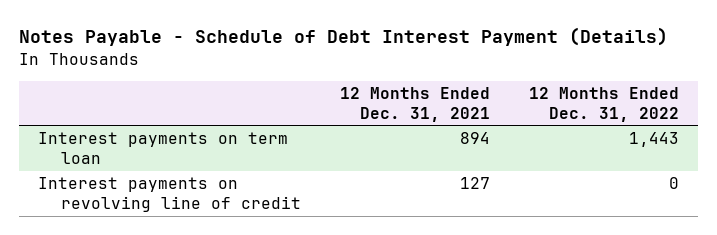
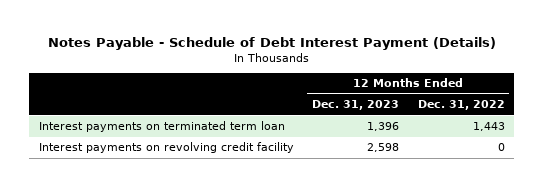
[339,86,490,122] 12 Months Ended Dec. 31, 2021 -> none
none -> [312,100,400,111] Dec. 31, 2023
[38,132,289,165] Interest payments on term loan -> [38,121,285,133] Interest payments on terminated term loan
[38,177,301,213] Interest payments on revolving line of credit -> [38,142,294,154] Interest payments on revolving credit facility

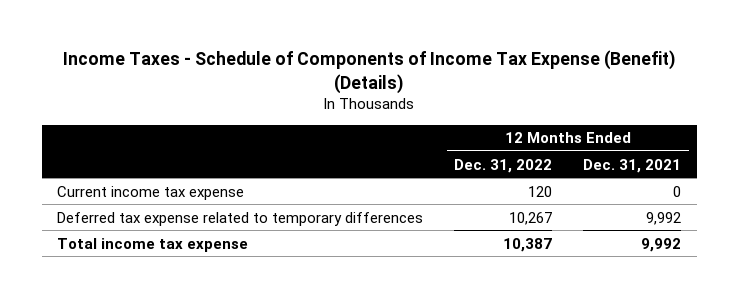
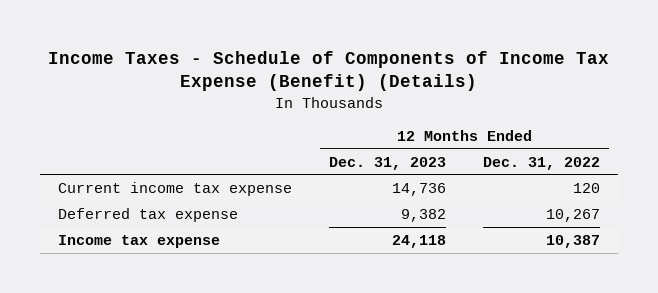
[583,158,682,173] Dec. 31, 2021 -> none
none -> [329,156,447,170] Dec. 31, 2023
[57,211,424,226] Deferred tax expense related to temporary differences -> [58,207,239,222] Deferred tax expense
[57,237,249,252] Total income tax expense -> [58,234,221,248] Income tax expense

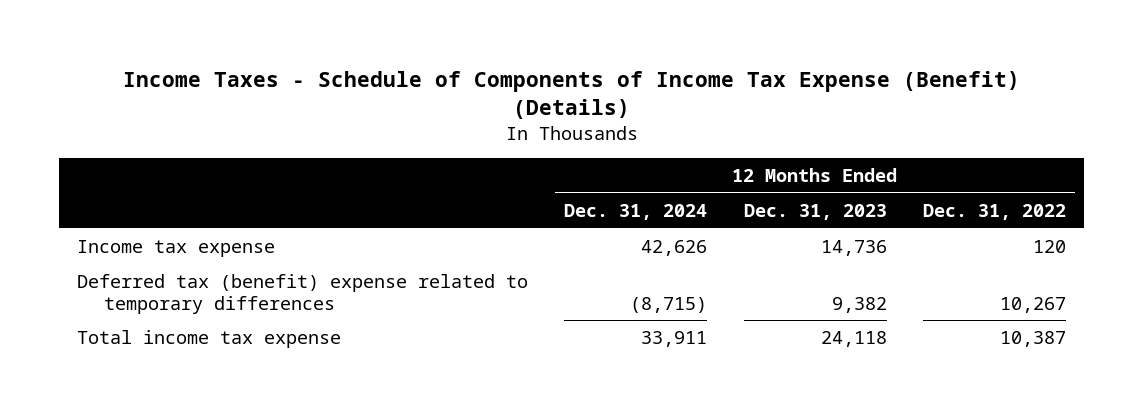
none -> [564,203,708,220] Dec. 31, 2024
[58,181,293,196] Current income tax expense -> [76,239,275,257] Income tax expense
[58,207,239,222] Deferred tax expense -> [76,273,528,314] Deferred tax (benefit) expense related to temporary differences
[58,234,221,248] Income tax expense -> [76,329,341,348] Total income tax expense

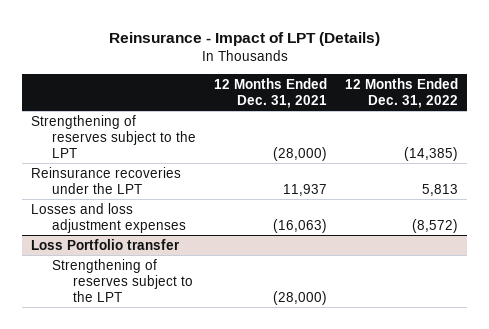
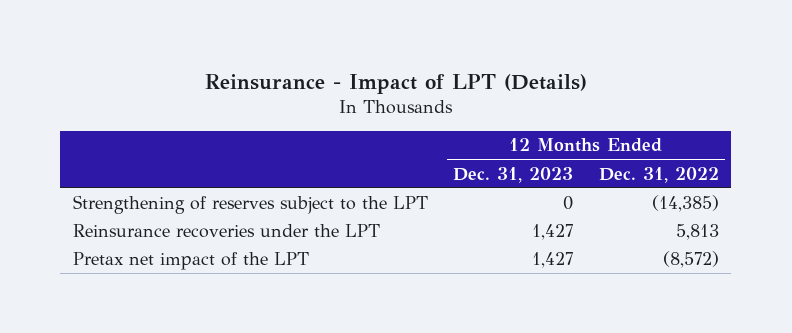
[214,77,328,108] 12 Months Ended Dec. 31, 2021 -> none
none -> [453,166,574,183] Dec. 31, 2023
[30,238,180,250] Loss Portfolio transfer -> none
[52,258,194,302] Strengthening of reserves subject to the LPT -> none
[30,202,187,233] Losses and loss adjustment expenses -> [73,252,310,271] Pretax net impact of the LPT

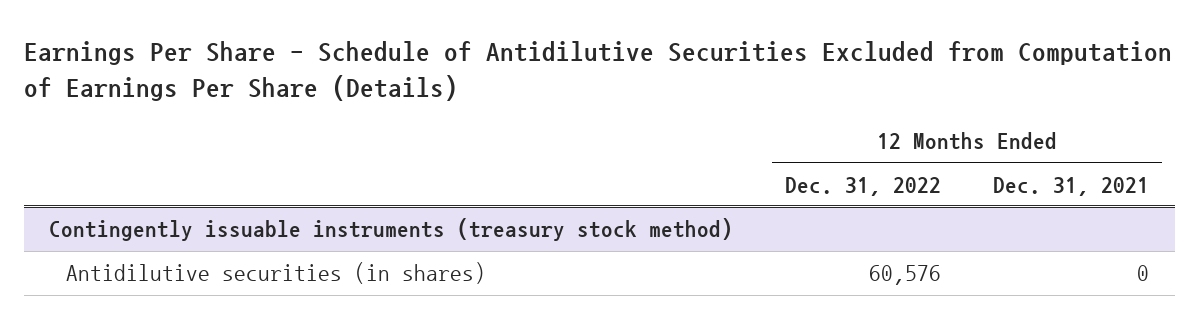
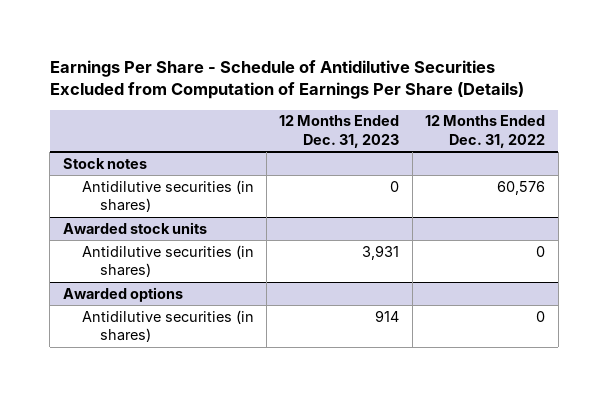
[993,176,1150,196] Dec. 31, 2021 -> none
none -> [279,115,400,149] 12 Months Ended Dec. 31, 2023
[49,218,734,242] Contingently issuable instruments (treasury stock method) -> [62,157,147,169] Stock notes
none -> [62,221,207,234] Awarded stock units
none -> [81,244,254,278] Antidilutive securities (in shares)
none -> [62,286,183,302] Awarded options
none -> [81,309,254,343] Antidilutive securities (in shares)

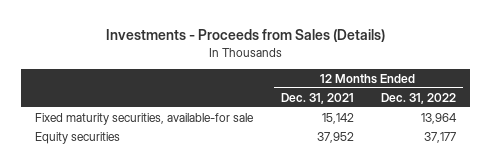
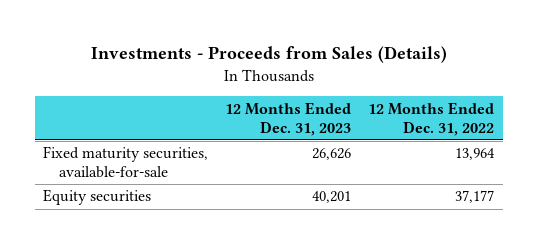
[280,92,354,104] Dec. 31, 2021 -> none
none -> [225,101,352,136] 12 Months Ended Dec. 31, 2023
[34,112,254,125] Fixed maturity securities, available-for sale -> [43,146,209,179] Fixed maturity securities, available-for-sale

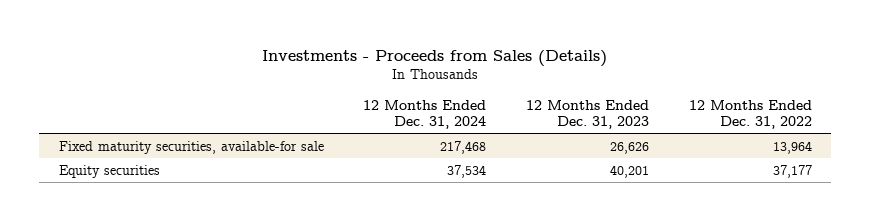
none -> [363,99,487,129] 12 Months Ended Dec. 31, 2024
[43,146,209,179] Fixed maturity securities, available-for-sale -> [58,141,324,155] Fixed maturity securities, available-for sale

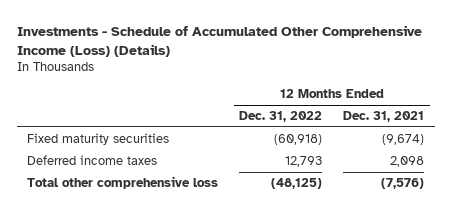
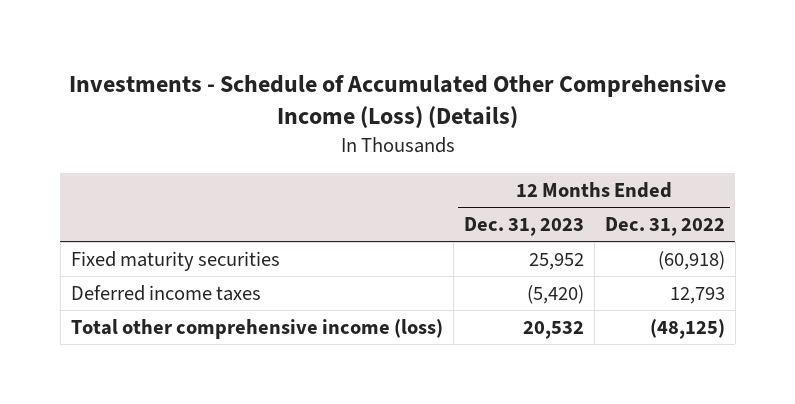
[343,111,425,123] Dec. 31, 2021 -> none
none -> [463,217,584,237] Dec. 31, 2023
[27,176,219,190] Total other comprehensive loss -> [70,318,443,339] Total other comprehensive income (loss)

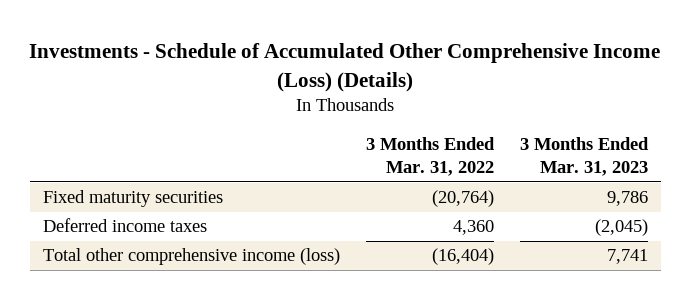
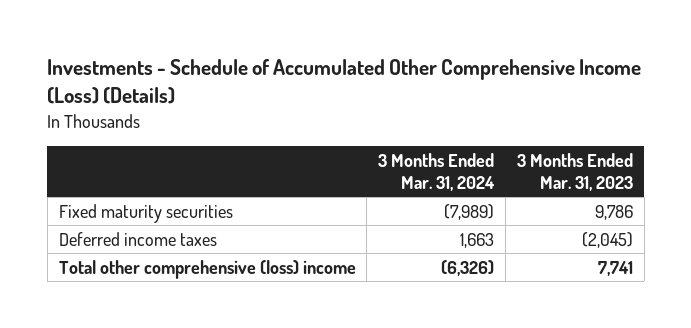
[365,137,495,177] 3 Months Ended Mar. 31, 2022 -> none
none -> [378,152,496,191] 3 Months Ended Mar. 31, 2024
[42,248,340,266] Total other comprehensive income (loss) -> [58,259,356,279] Total other comprehensive (loss) income

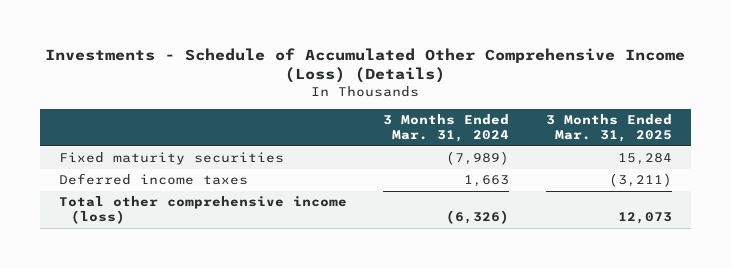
[516,152,633,191] 3 Months Ended Mar. 31, 2023 -> none
none -> [546,114,673,143] 3 Months Ended Mar. 31, 2025
[58,259,356,279] Total other comprehensive (loss) income -> [58,196,347,225] Total other comprehensive income (loss)

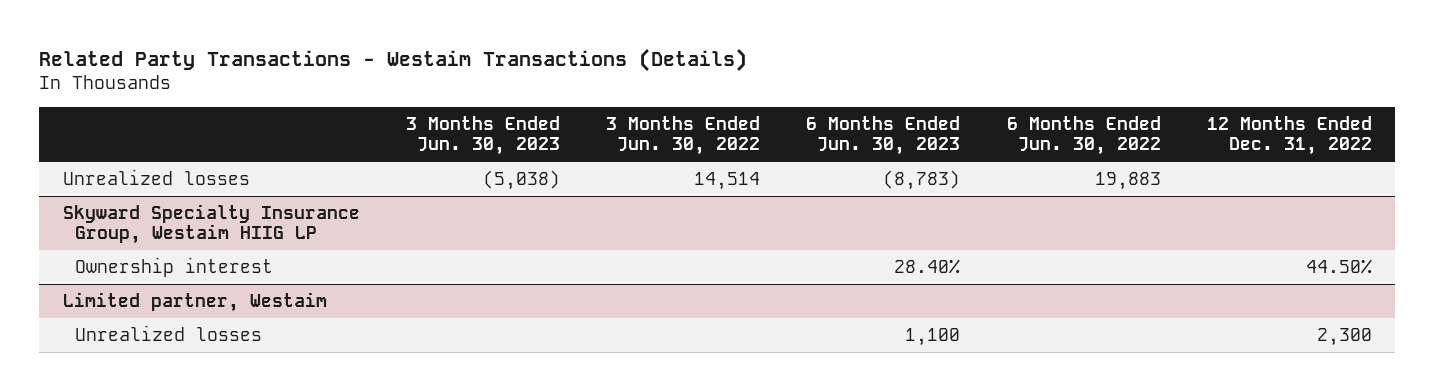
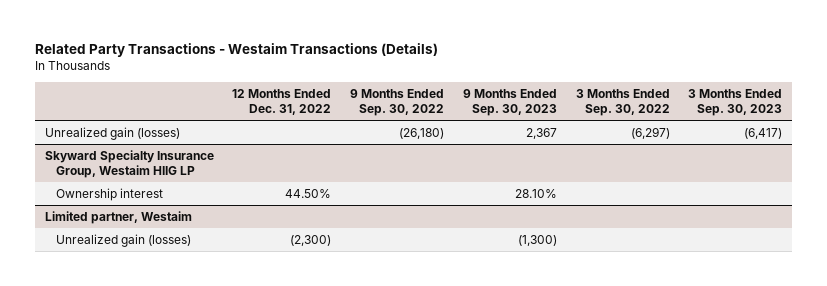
[405,115,560,156] 3 Months Ended Jun. 30, 2023 -> none
[606,115,761,156] 3 Months Ended Jun. 30, 2022 -> none
[806,115,961,156] 6 Months Ended Jun. 30, 2023 -> none
[1006,115,1161,156] 6 Months Ended Jun. 30, 2022 -> none
none -> [350,88,445,117] 9 Months Ended Sep. 30, 2022
none -> [462,88,557,117] 9 Months Ended Sep. 30, 2023
none -> [575,88,670,117] 3 Months Ended Sep. 30, 2022
none -> [688,88,783,117] 3 Months Ended Sep. 30, 2023
[62,168,250,185] Unrealized losses -> [44,126,180,140] Unrealized gain (losses)
[75,324,263,341] Unrealized losses -> [55,233,191,247] Unrealized gain (losses)
[1316,327,1372,346] 2,300 -> [290,234,332,246] (2,300)

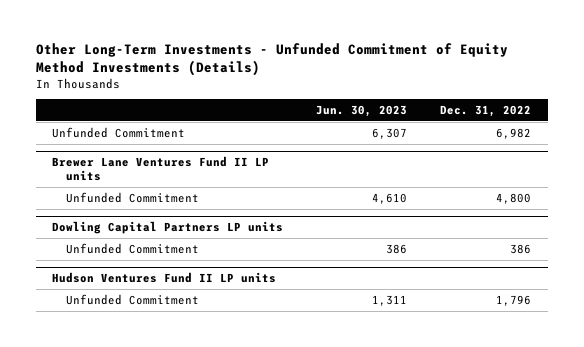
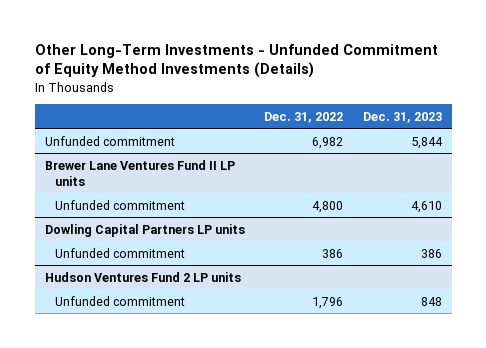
[316,105,408,118] Jun. 30, 2023 -> none
none -> [362,111,442,123] Dec. 31, 2023
[52,126,186,138] Unfunded Commitment -> [44,135,175,146] Unfunded commitment
[65,191,199,203] Unfunded Commitment -> [54,199,185,210] Unfunded commitment
[65,242,199,254] Unfunded Commitment -> [54,247,185,258] Unfunded commitment
[52,271,277,283] Hudson Ventures Fund II LP units -> [44,271,241,282] Hudson Ventures Fund 2 LP units
[65,293,199,305] Unfunded Commitment -> [54,295,185,306] Unfunded commitment

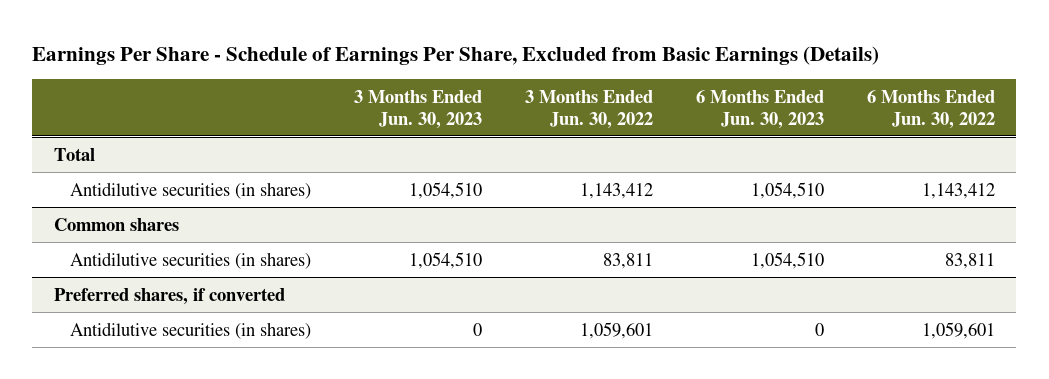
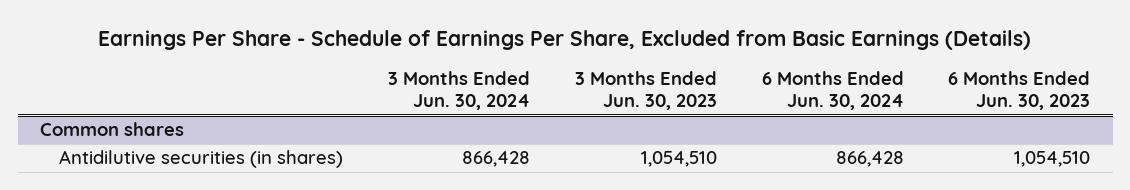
[525,89,654,129] 3 Months Ended Jun. 30, 2022 -> none
[866,89,995,129] 6 Months Ended Jun. 30, 2022 -> none
none -> [388,71,531,111] 3 Months Ended Jun. 30, 2024
none -> [761,71,904,111] 6 Months Ended Jun. 30, 2024
[53,147,95,161] Total -> none
[70,181,312,199] Antidilutive securities (in shares) -> none
[53,287,285,305] Preferred shares, if converted -> none
[70,321,312,339] Antidilutive securities (in shares) -> none

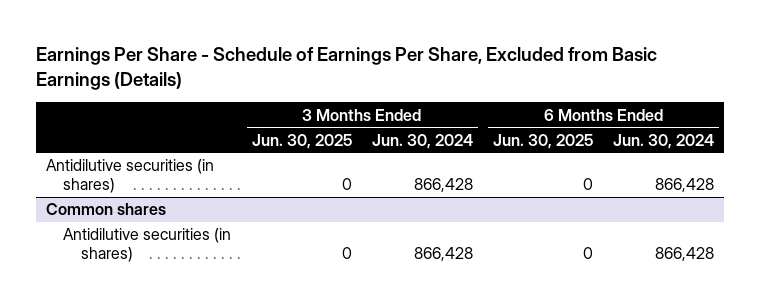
[574,71,717,111] 3 Months Ended Jun. 30, 2023 -> none
[948,71,1091,111] 6 Months Ended Jun. 30, 2023 -> none
none -> [251,133,352,149] Jun. 30, 2025
none -> [493,133,594,149] Jun. 30, 2025
none -> [46,159,215,194] Antidilutive securities (in shares)

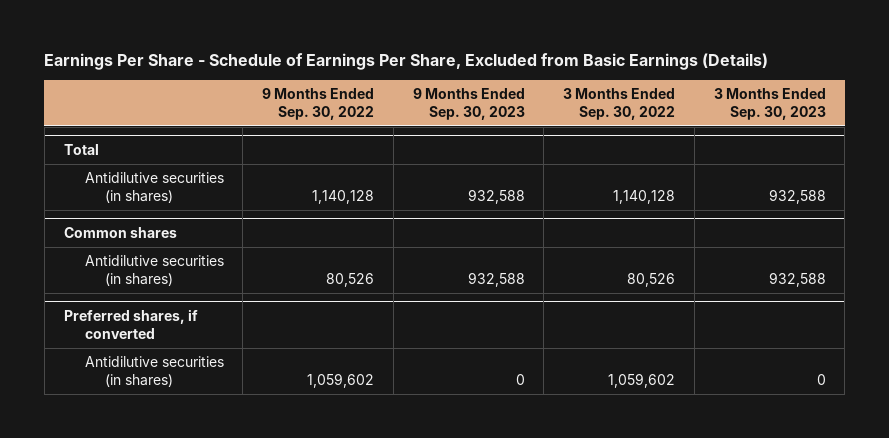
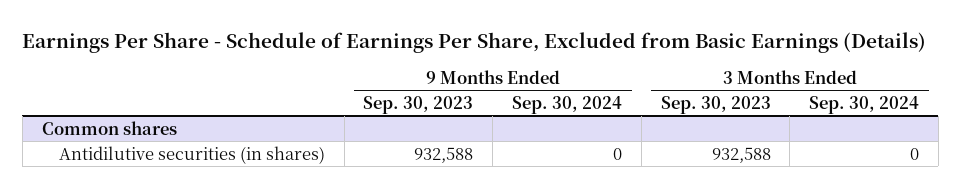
[262,87,375,120] 9 Months Ended Sep. 30, 2022 -> none
[563,87,676,120] 3 Months Ended Sep. 30, 2022 -> none
none -> [512,95,623,114] Sep. 30, 2024
none -> [809,95,920,114] Sep. 30, 2024
[63,143,99,155] Total -> none
[84,172,224,203] Antidilutive securities (in shares) -> none
[63,308,198,339] Preferred shares, if converted -> none
[84,356,224,387] Antidilutive securities (in shares) -> none

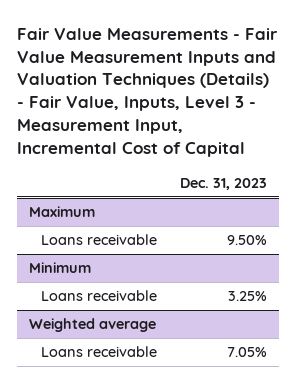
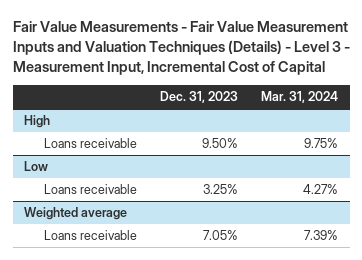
[17,27,279,157] Fair Value Measurements - Fair Value Measurement Inputs and Valuation Techniques (Details) - Fair Value, Inputs, Level 3 - Measurement Input, Incremental Cost of Capital -> [12,21,350,75] Fair Value Measurements - Fair Value Measurement Inputs and Valuation Techniques (Details) - Level 3 - Measurement Input, Incremental Cost of Capital
none -> [261,91,339,104] Mar. 31, 2024
[29,206,96,218] Maximum -> [24,115,51,129] High
[29,262,92,274] Minimum -> [24,161,49,172] Low

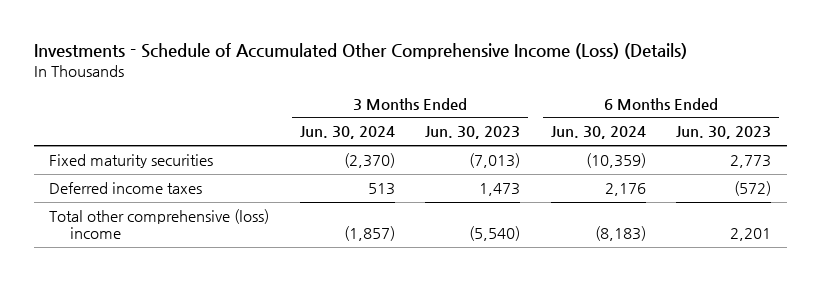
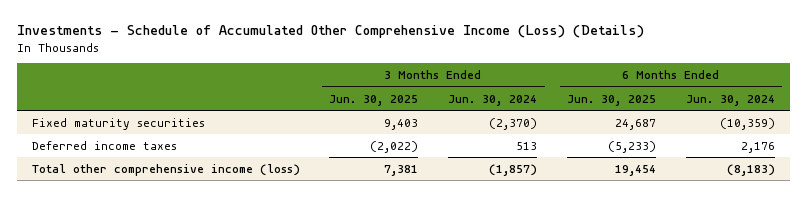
[425,126,521,140] Jun. 30, 2023 -> none
[676,126,772,140] Jun. 30, 2023 -> none
none -> [329,94,419,106] Jun. 30, 2025
none -> [567,94,657,106] Jun. 30, 2025
[49,208,270,240] Total other comprehensive (loss) income -> [31,163,300,176] Total other comprehensive income (loss)

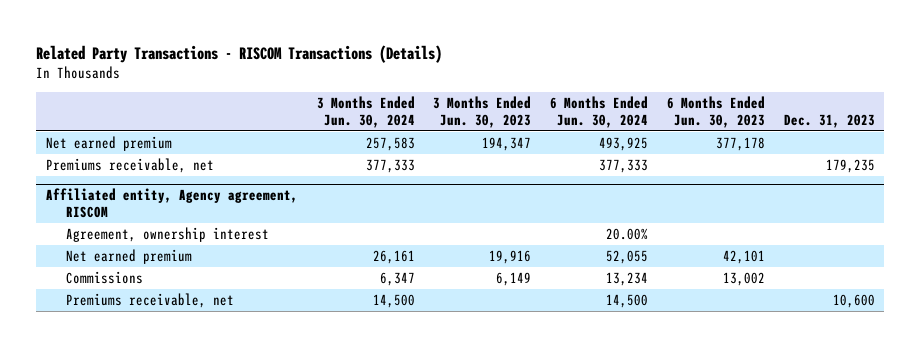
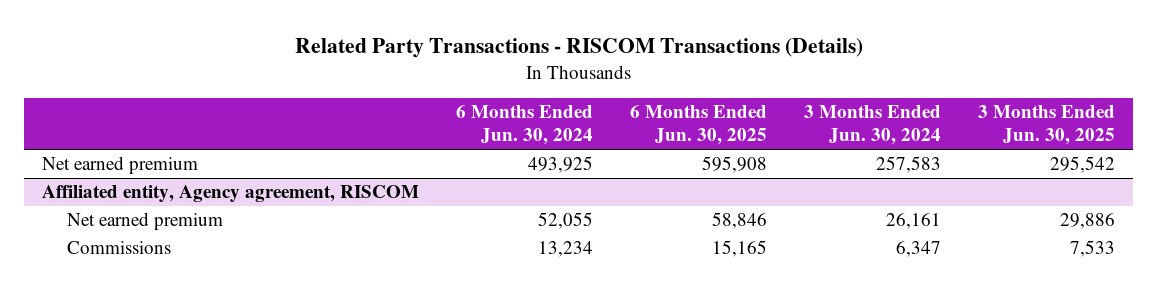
[433,96,532,128] 3 Months Ended Jun. 30, 2023 -> none
[666,96,765,128] 6 Months Ended Jun. 30, 2023 -> none
[783,113,875,128] Dec. 31, 2023 -> none
none -> [630,105,768,146] 6 Months Ended Jun. 30, 2025
none -> [977,105,1115,146] 3 Months Ended Jun. 30, 2025
[45,157,214,173] Premiums receivable, net -> none
[66,226,270,242] Agreement, ownership interest -> none
[66,292,235,308] Premiums receivable, net -> none

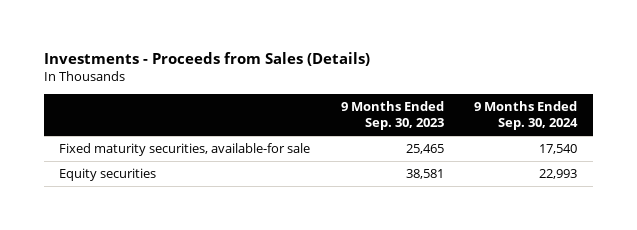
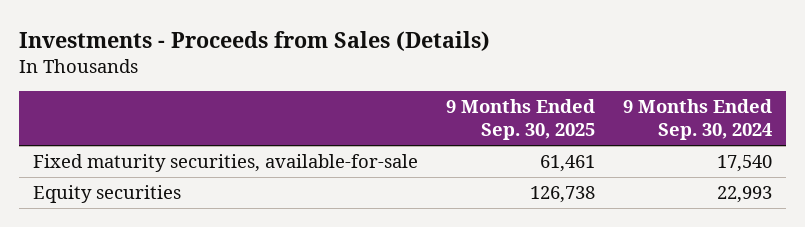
[340,101,444,131] 9 Months Ended Sep. 30, 2023 -> none
none -> [445,99,595,141] 9 Months Ended Sep. 30, 2025
[59,143,311,157] Fixed maturity securities, available-for sale -> [32,154,418,173] Fixed maturity securities, available-for-sale

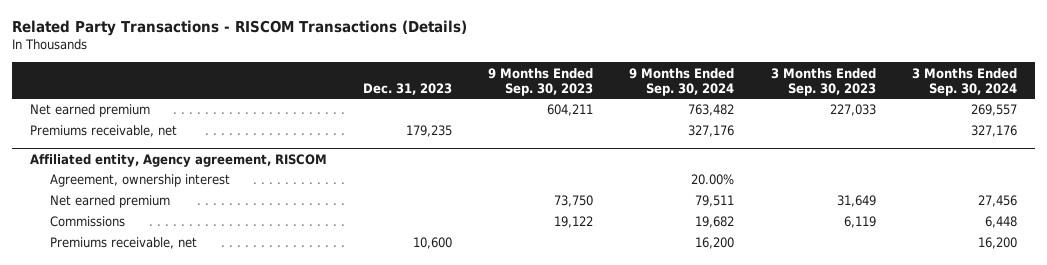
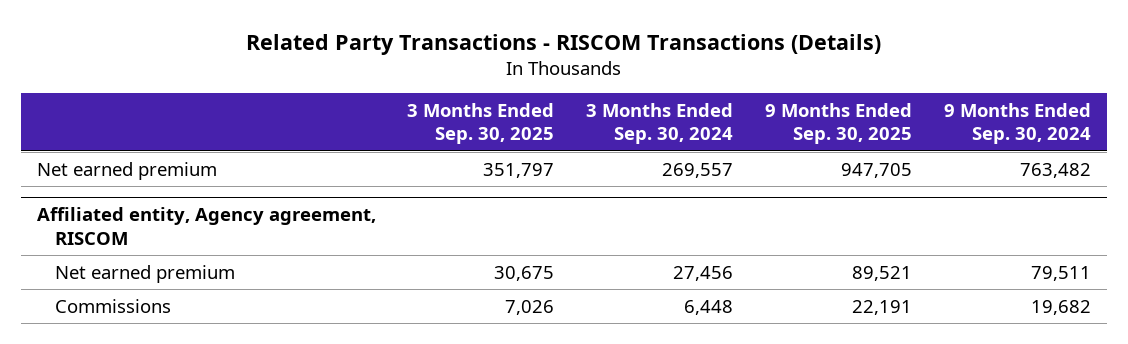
[362,82,452,95] Dec. 31, 2023 -> none
[488,67,594,96] 9 Months Ended Sep. 30, 2023 -> none
[770,67,876,96] 3 Months Ended Sep. 30, 2023 -> none
none -> [407,102,555,145] 3 Months Ended Sep. 30, 2025
none -> [765,102,913,145] 9 Months Ended Sep. 30, 2025
[29,125,177,138] Premiums receivable, net -> none
[49,174,230,188] Agreement, ownership interest -> none
[49,237,197,250] Premiums receivable, net -> none

